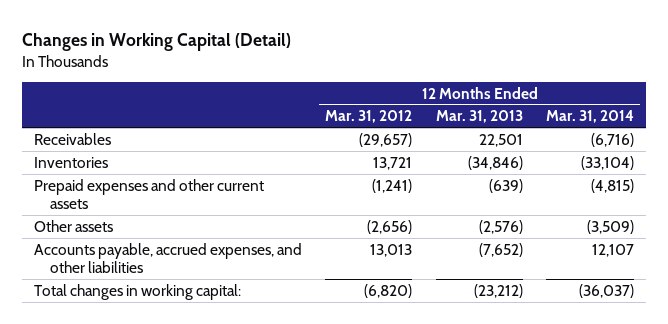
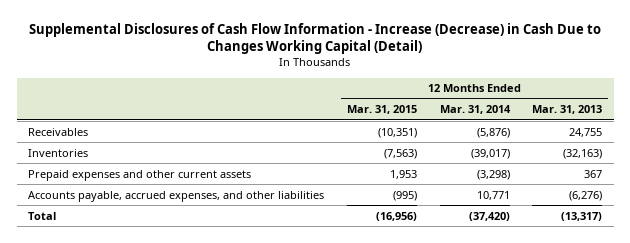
[22,32,292,51] Changes in Working Capital (Detail) -> [29,23,602,55] Supplemental Disclosures of Cash Flow Information - Increase (Decrease) in Cash Due to Changes Working Capital (Detail)
[325,110,413,124] Mar. 31, 2012 -> none
none -> [346,105,417,115] Mar. 31, 2015
[33,219,113,232] Other assets -> none
[478,133,523,147] 22,501 -> [569,127,603,137] 24,755
[591,132,635,147] (6,716) -> [476,127,510,138] (5,876)
[467,155,523,170] (34,846) -> [563,148,603,159] (32,163)
[581,155,635,170] (33,104) -> [470,148,510,159] (39,017)
[488,178,523,193] (639) -> [584,169,603,178] 367
[591,178,635,193] (4,815) -> [476,169,510,180] (3,298)
[478,242,523,257] (7,652) -> [569,190,603,201] (6,276)
[592,243,635,257] 12,107 -> [476,190,510,200] 10,771
[33,283,241,300] Total changes in working capital: -> [28,211,57,220] Total
[473,283,523,298] (23,212) -> [561,211,603,221] (13,317)
[579,283,635,298] (36,037) -> [468,211,510,221] (37,420)

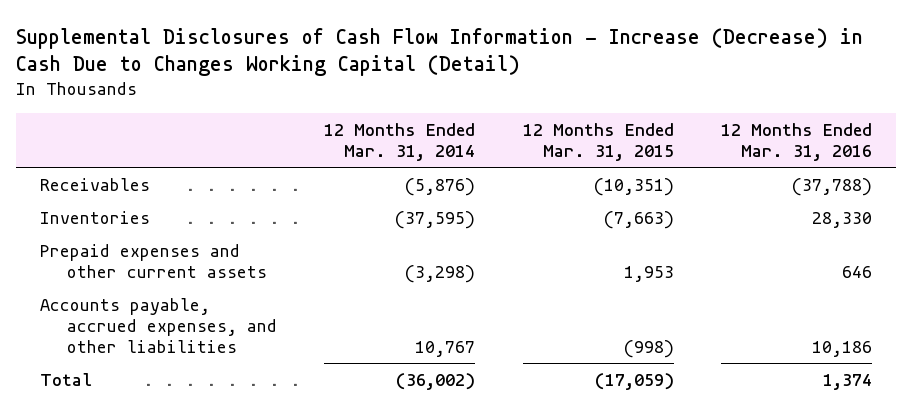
[532,105,603,115] Mar. 31, 2013 -> none
none -> [720,122,872,161] 12 Months Ended Mar. 31, 2016
[383,148,417,159] (7,563) -> [603,210,674,229] (7,663)
[470,148,510,159] (39,017) -> [395,210,476,229] (37,595)
[392,190,417,201] (995) -> [623,339,674,358] (998)
[476,190,510,200] 10,771 -> [415,340,476,357] 10,767
[375,211,417,221] (16,956) -> [594,372,674,390] (17,059)
[468,211,510,221] (37,420) -> [396,372,476,390] (36,002)

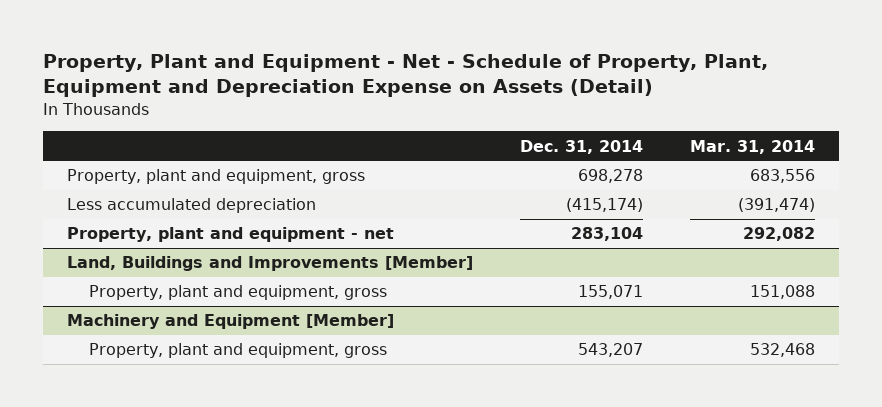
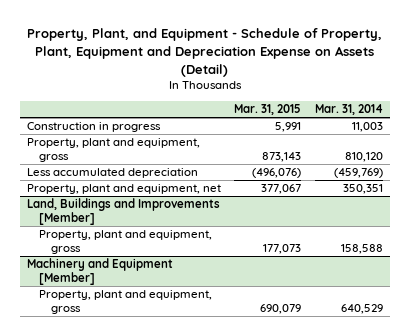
[42,54,768,98] Property, Plant and Equipment - Net - Schedule of Property, Plant, Equipment and Depreciation Expense on Assets (Detail) -> [26,27,382,77] Property, Plant, and Equipment - Schedule of Property, Plant, Equipment and Depreciation Expense on Assets (Detail)
[519,139,643,154] Dec. 31, 2014 -> none
none -> [234,103,302,115] Mar. 31, 2015
none -> [26,122,161,133] Construction in progress
[750,169,816,184] 683,556 -> [345,151,384,162] 810,120
[738,198,816,213] (391,474) -> [334,168,384,179] (459,769)
[66,227,394,243] Property, plant and equipment - net -> [26,184,221,195] Property, plant and equipment, net
[743,227,816,242] 292,082 -> [343,184,384,195] 350,351
[750,285,816,300] 151,088 -> [341,243,384,254] 158,588
[750,343,816,358] 532,468 -> [341,303,384,314] 640,529

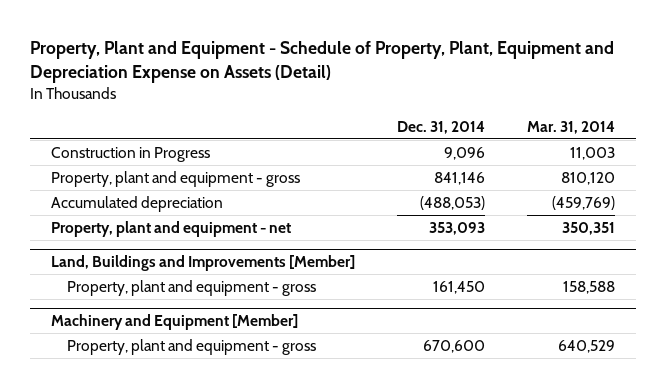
[26,27,382,77] Property, Plant, and Equipment - Schedule of Property, Plant, Equipment and Depreciation Expense on Assets (Detail) -> [30,41,615,83] Property, Plant and Equipment - Schedule of Property, Plant, Equipment and Depreciation Expense on Assets (Detail)
[234,103,302,115] Mar. 31, 2015 -> none
none -> [396,120,485,134] Dec. 31, 2014
[26,122,161,133] Construction in progress -> [51,146,211,162] Construction in Progress
[26,138,200,162] Property, plant and equipment, gross -> [51,170,301,187] Property, plant and equipment - gross
[26,168,198,179] Less accumulated depreciation -> [51,195,224,212] Accumulated depreciation
[26,184,221,195] Property, plant and equipment, net -> [51,220,292,237] Property, plant and equipment - net
[38,230,212,254] Property, plant and equipment, gross -> [67,279,317,296] Property, plant and equipment - gross
[38,290,212,314] Property, plant and equipment, gross -> [67,338,317,355] Property, plant and equipment - gross

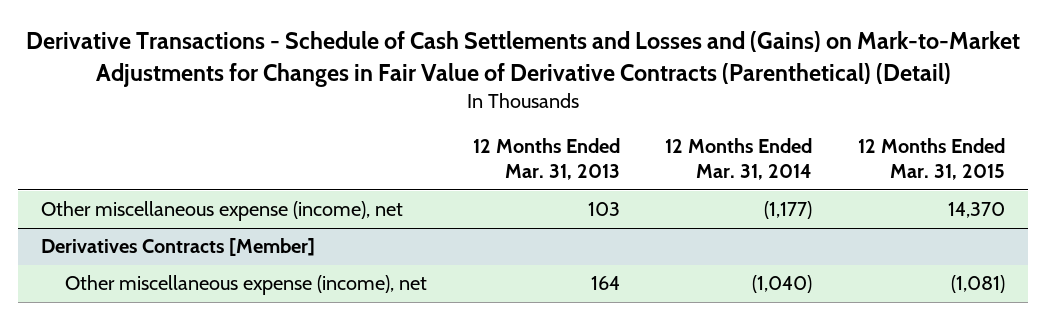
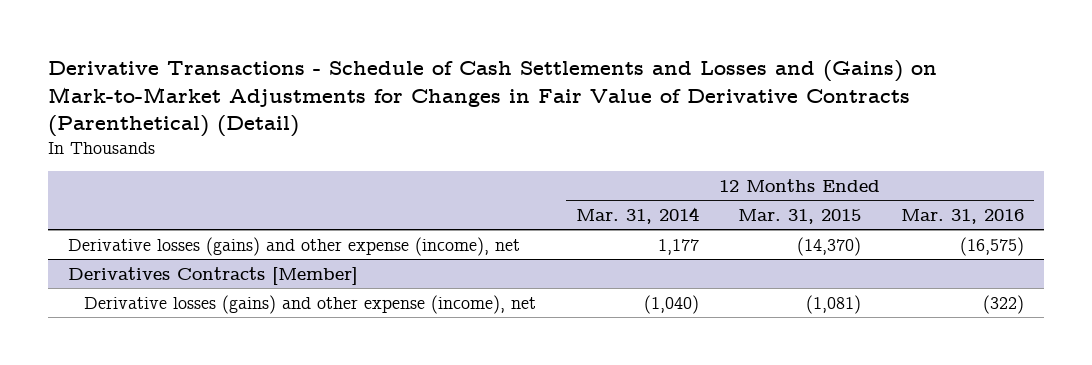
[472,138,620,181] 12 Months Ended Mar. 31, 2013 -> none
none -> [901,208,1025,224] Mar. 31, 2016
[40,201,403,222] Other miscellaneous expense (income), net -> [67,236,520,256] Derivative losses (gains) and other expense (income), net
[764,201,813,220] (1,177) -> [657,238,699,255] 1,177
[947,202,1005,219] 14,370 -> [797,236,862,256] (14,370)
[64,275,427,296] Other miscellaneous expense (income), net -> [83,294,536,314] Derivative losses (gains) and other expense (income), net

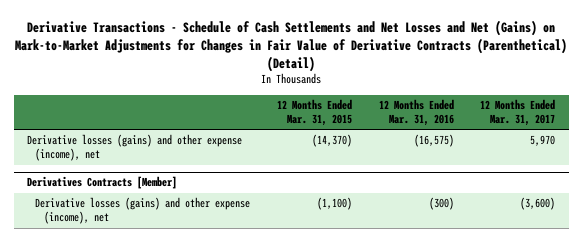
[47,60,937,137] Derivative Transactions - Schedule of Cash Settlements and Losses and (Gains) on Mark-to-Market Adjustments for Changes in Fair Value of Derivative Contracts (Parenthetical) (Detail) -> [15,19,568,72] Derivative Transactions - Schedule of Cash Settlements and Net Losses and Net (Gains) on Mark-to-Market Adjustments for Changes in Fair Value of Derivative Contracts (Parenthetical) (Detail)
[575,206,699,224] Mar. 31, 2014 -> none
none -> [480,99,556,127] 12 Months Ended Mar. 31, 2017
[806,294,862,314] (1,081) -> [317,197,353,211] (1,100)
[983,294,1025,314] (322) -> [428,197,454,211] (300)

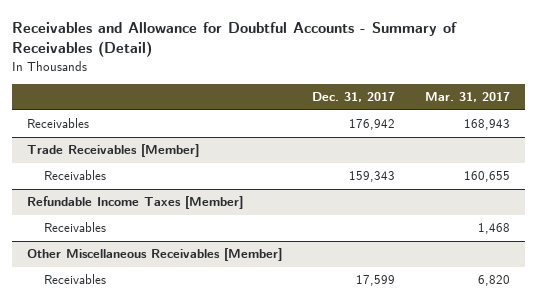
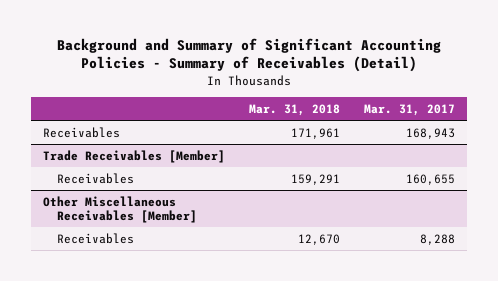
[12,21,458,57] Receivables and Allowance for Doubtful Accounts - Summary of Receivables (Detail) -> [56,37,441,73] Background and Summary of Significant Accounting Policies - Summary of Receivables (Detail)
[312,92,396,103] Dec. 31, 2017 -> none
none -> [248,103,340,116] Mar. 31, 2018
[27,196,244,210] Refundable Income Taxes [Member] -> none
[43,222,106,233] Receivables -> none
[478,275,511,287] 6,820 -> [419,233,455,245] 8,288

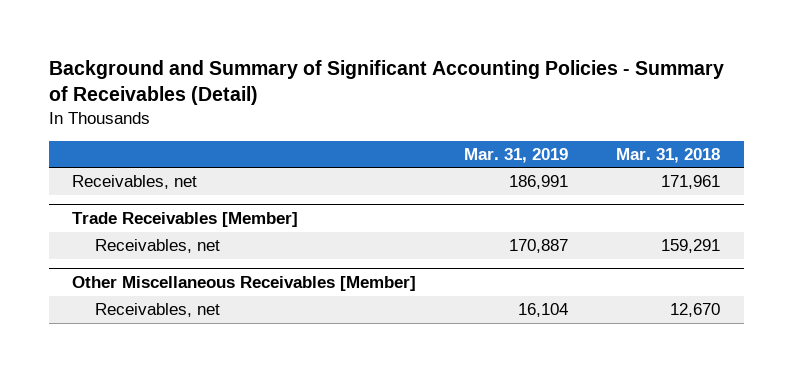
[363,103,455,116] Mar. 31, 2017 -> none
none -> [464,147,569,163] Mar. 31, 2019
[42,126,120,138] Receivables -> [72,175,198,190] Receivables, net
[57,172,135,184] Receivables -> [94,239,220,254] Receivables, net
[57,232,135,244] Receivables -> [94,303,220,318] Receivables, net

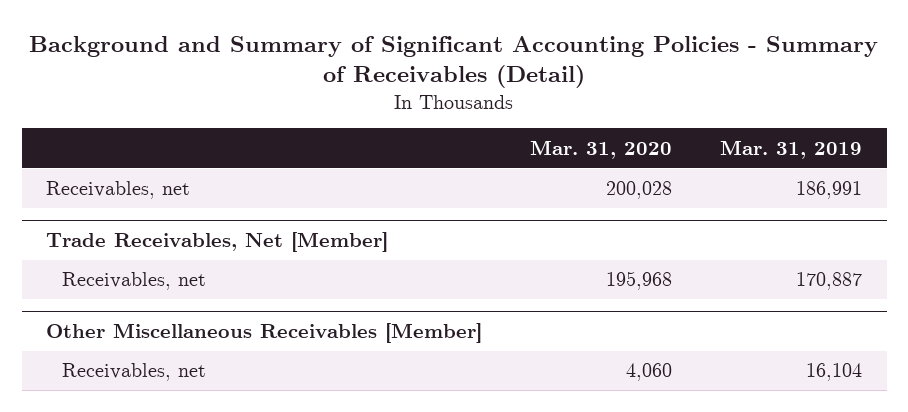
[616,147,721,163] Mar. 31, 2018 -> none
none -> [530,139,673,159] Mar. 31, 2020
[72,212,299,228] Trade Receivables [Member] -> [45,231,388,252] Trade Receivables, Net [Member]

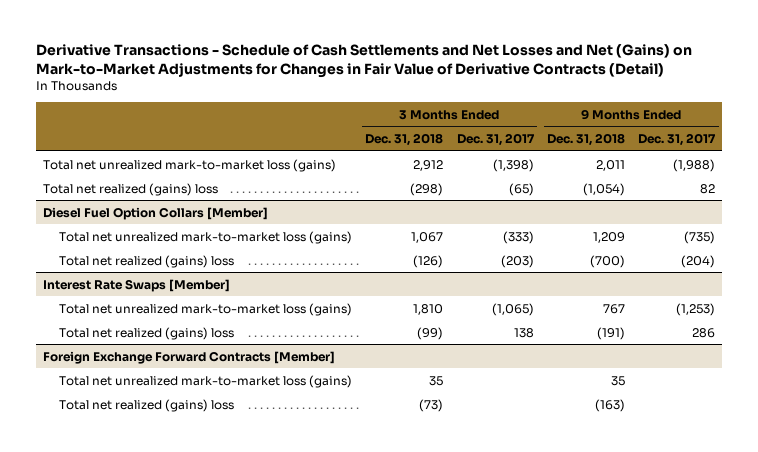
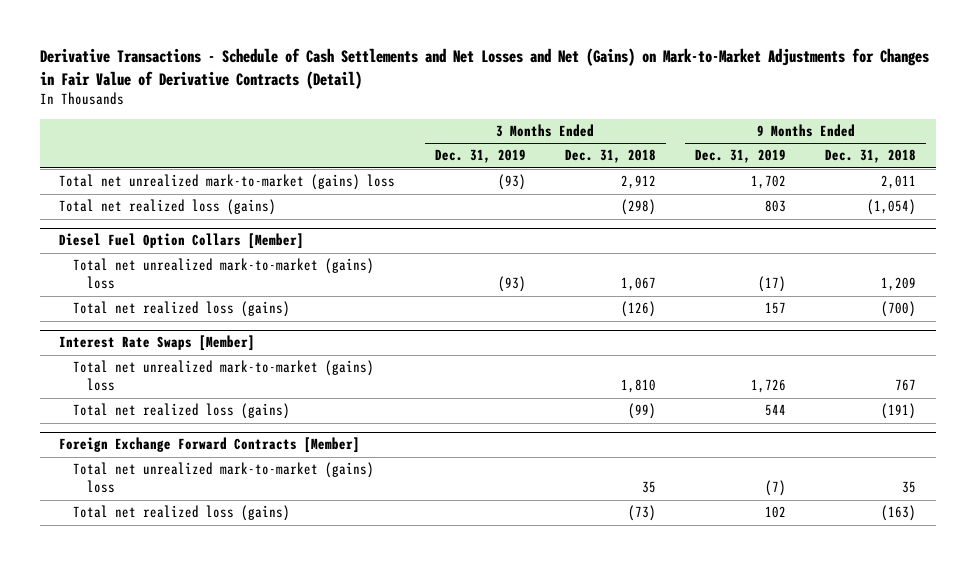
[456,132,535,146] Dec. 31, 2017 -> none
[638,132,717,146] Dec. 31, 2017 -> none
none -> [434,149,526,164] Dec. 31, 2019
none -> [694,149,786,164] Dec. 31, 2019
[42,158,336,172] Total net unrealized mark-to-market loss (gains) -> [59,174,396,191] Total net unrealized mark-to-market (gains) loss
[42,182,218,196] Total net realized (gains) loss -> [59,199,277,216] Total net realized loss (gains)
[58,230,352,244] Total net unrealized mark-to-market loss (gains) -> [73,258,375,290] Total net unrealized mark-to-market (gains) loss
[58,254,234,268] Total net realized (gains) loss -> [73,301,291,318] Total net realized loss (gains)
[58,302,352,316] Total net unrealized mark-to-market loss (gains) -> [73,360,375,392] Total net unrealized mark-to-market (gains) loss
[58,326,234,340] Total net realized (gains) loss -> [73,403,291,420] Total net realized loss (gains)
[58,374,352,388] Total net unrealized mark-to-market loss (gains) -> [73,462,375,494] Total net unrealized mark-to-market (gains) loss
[58,398,234,412] Total net realized (gains) loss -> [73,505,291,522] Total net realized loss (gains)

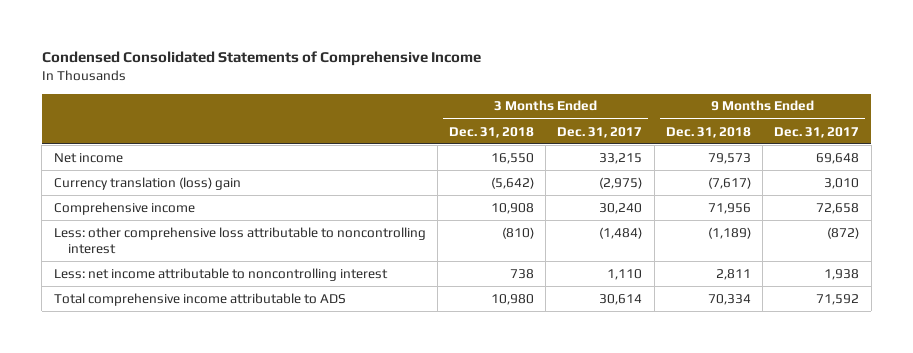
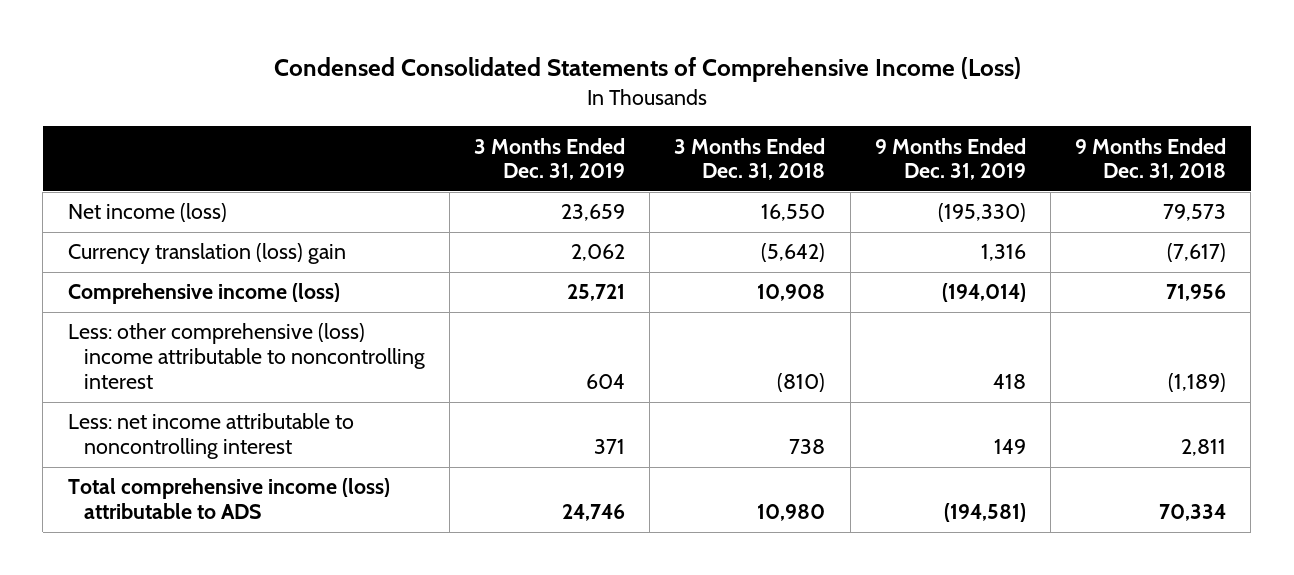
[41,51,481,67] Condensed Consolidated Statements of Comprehensive Income -> [273,57,1021,83] Condensed Consolidated Statements of Comprehensive Income (Loss)
[557,126,643,138] Dec. 31, 2017 -> none
[774,126,860,138] Dec. 31, 2017 -> none
none -> [473,137,625,181] 3 Months Ended Dec. 31, 2019
none -> [874,137,1026,181] 9 Months Ended Dec. 31, 2019
[53,152,123,163] Net income -> [67,203,227,223] Net income (loss)
[53,201,195,215] Comprehensive income -> [67,283,340,305] Comprehensive income (loss)
[53,226,426,255] Less: other comprehensive loss attributable to noncontrolling interest -> [67,323,425,390] Less: other comprehensive (loss) income attributable to noncontrolling interest
[53,292,346,306] Total comprehensive income attributable to ADS -> [67,478,390,520] Total comprehensive income (loss) attributable to ADS

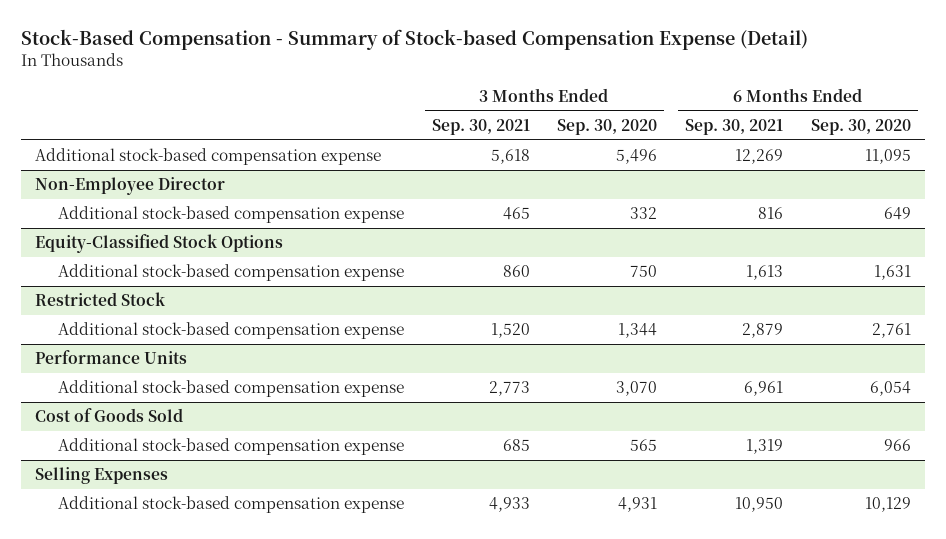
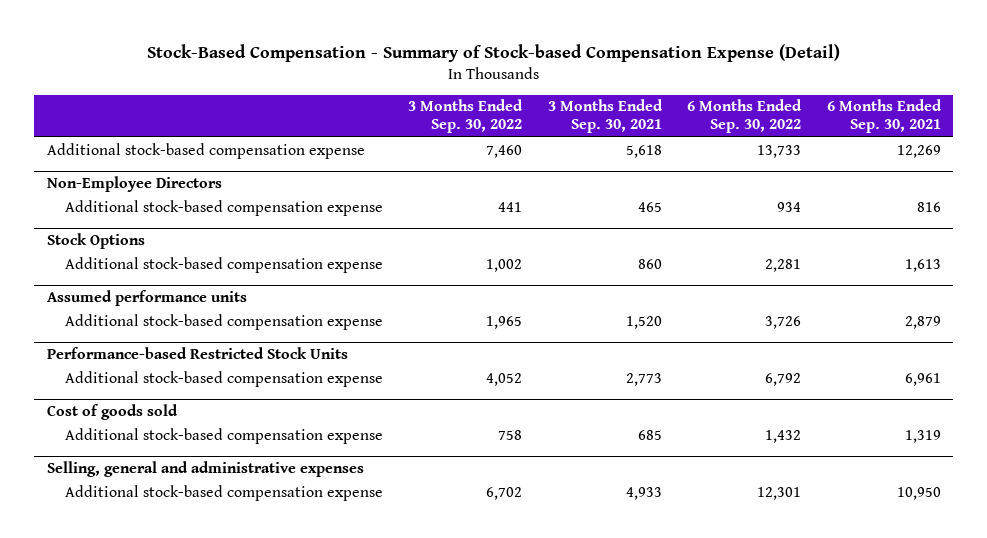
[557,119,658,136] Sep. 30, 2020 -> none
[810,119,911,136] Sep. 30, 2020 -> none
none -> [408,99,524,134] 3 Months Ended Sep. 30, 2022
none -> [687,99,803,134] 6 Months Ended Sep. 30, 2022
[34,177,225,196] Non-Employee Director -> [46,175,222,192] Non-Employee Directors
[34,234,283,254] Equity-Classified Stock Options -> [46,232,145,249] Stock Options
[34,292,166,307] Restricted Stock -> [46,289,247,306] Assumed performance units
[34,350,187,365] Performance Units -> [46,346,348,359] Performance-based Restricted Stock Units
[34,408,183,423] Cost of Goods Sold -> [46,403,178,420] Cost of goods sold
[34,467,168,485] Selling Expenses -> [46,460,364,477] Selling, general and administrative expenses

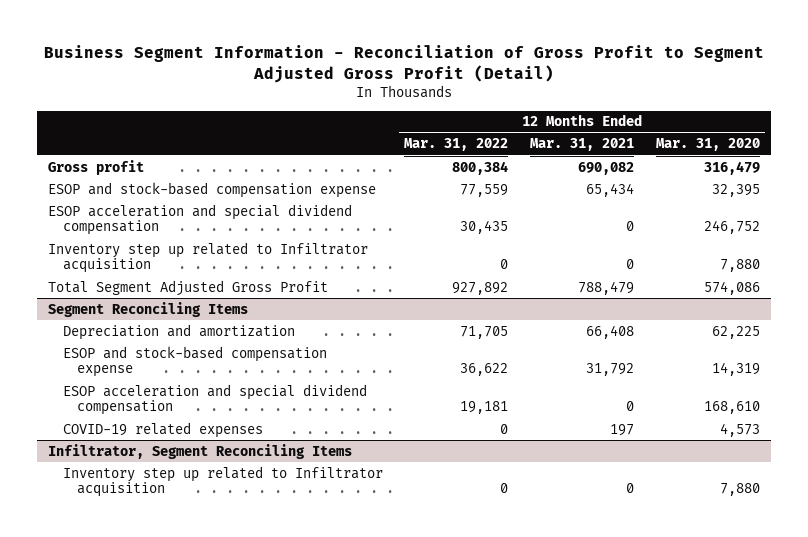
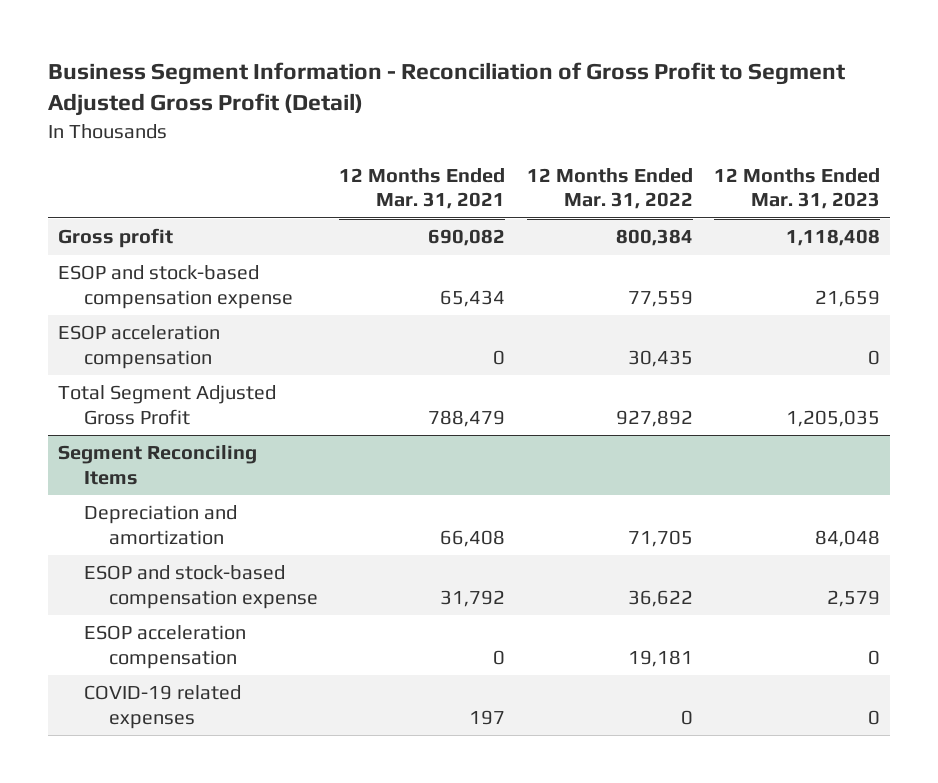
[655,138,760,152] Mar. 31, 2020 -> none
none -> [713,168,880,210] 12 Months Ended Mar. 31, 2023
[48,241,369,274] Inventory step up related to Infiltrator acquisition -> none
[48,203,353,236] ESOP acceleration and special dividend compensation -> [58,325,221,369] ESOP acceleration compensation
[62,383,367,416] ESOP acceleration and special dividend compensation -> [83,625,246,669] ESOP acceleration compensation
[48,443,353,459] Infiltrator, Segment Reconciling Items -> none
[62,465,383,498] Inventory step up related to Infiltrator acquisition -> none

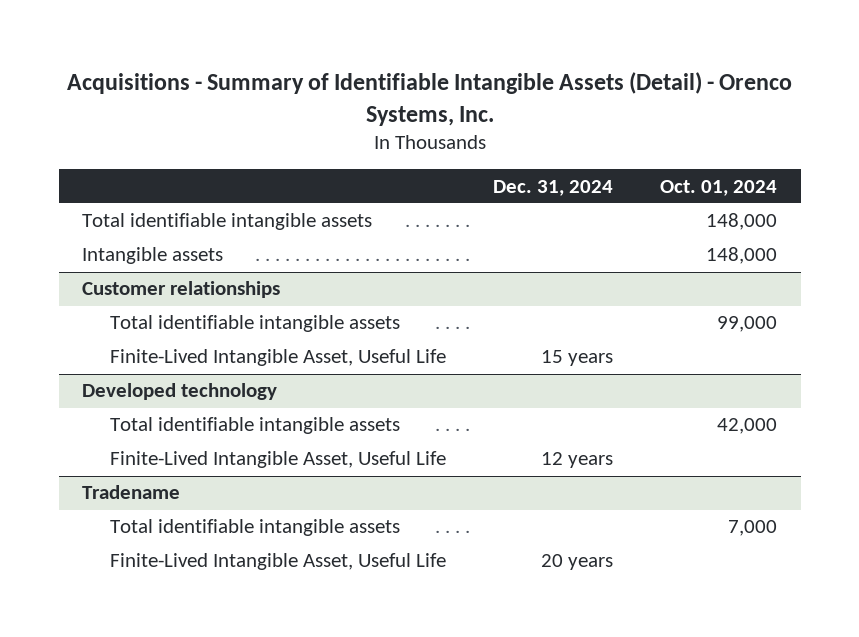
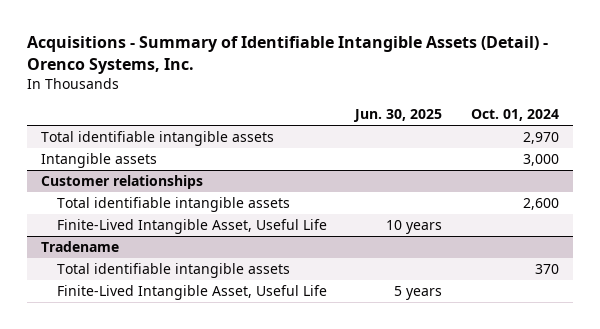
[493,179,614,196] Dec. 31, 2024 -> none
none -> [353,109,443,123] Jun. 30, 2025
[706,213,778,231] 148,000 -> [522,131,559,144] 2,970
[706,247,778,265] 148,000 -> [522,153,559,166] 3,000
[110,349,447,367] Finite-Lived Intangible Asset, Useful Life -> none
[82,383,278,401] Developed technology -> none
[110,417,401,435] Total identifiable intangible assets -> none
[717,316,778,333] 99,000 -> [522,197,559,210] 2,600
[728,520,778,537] 7,000 -> [534,263,559,274] 370

